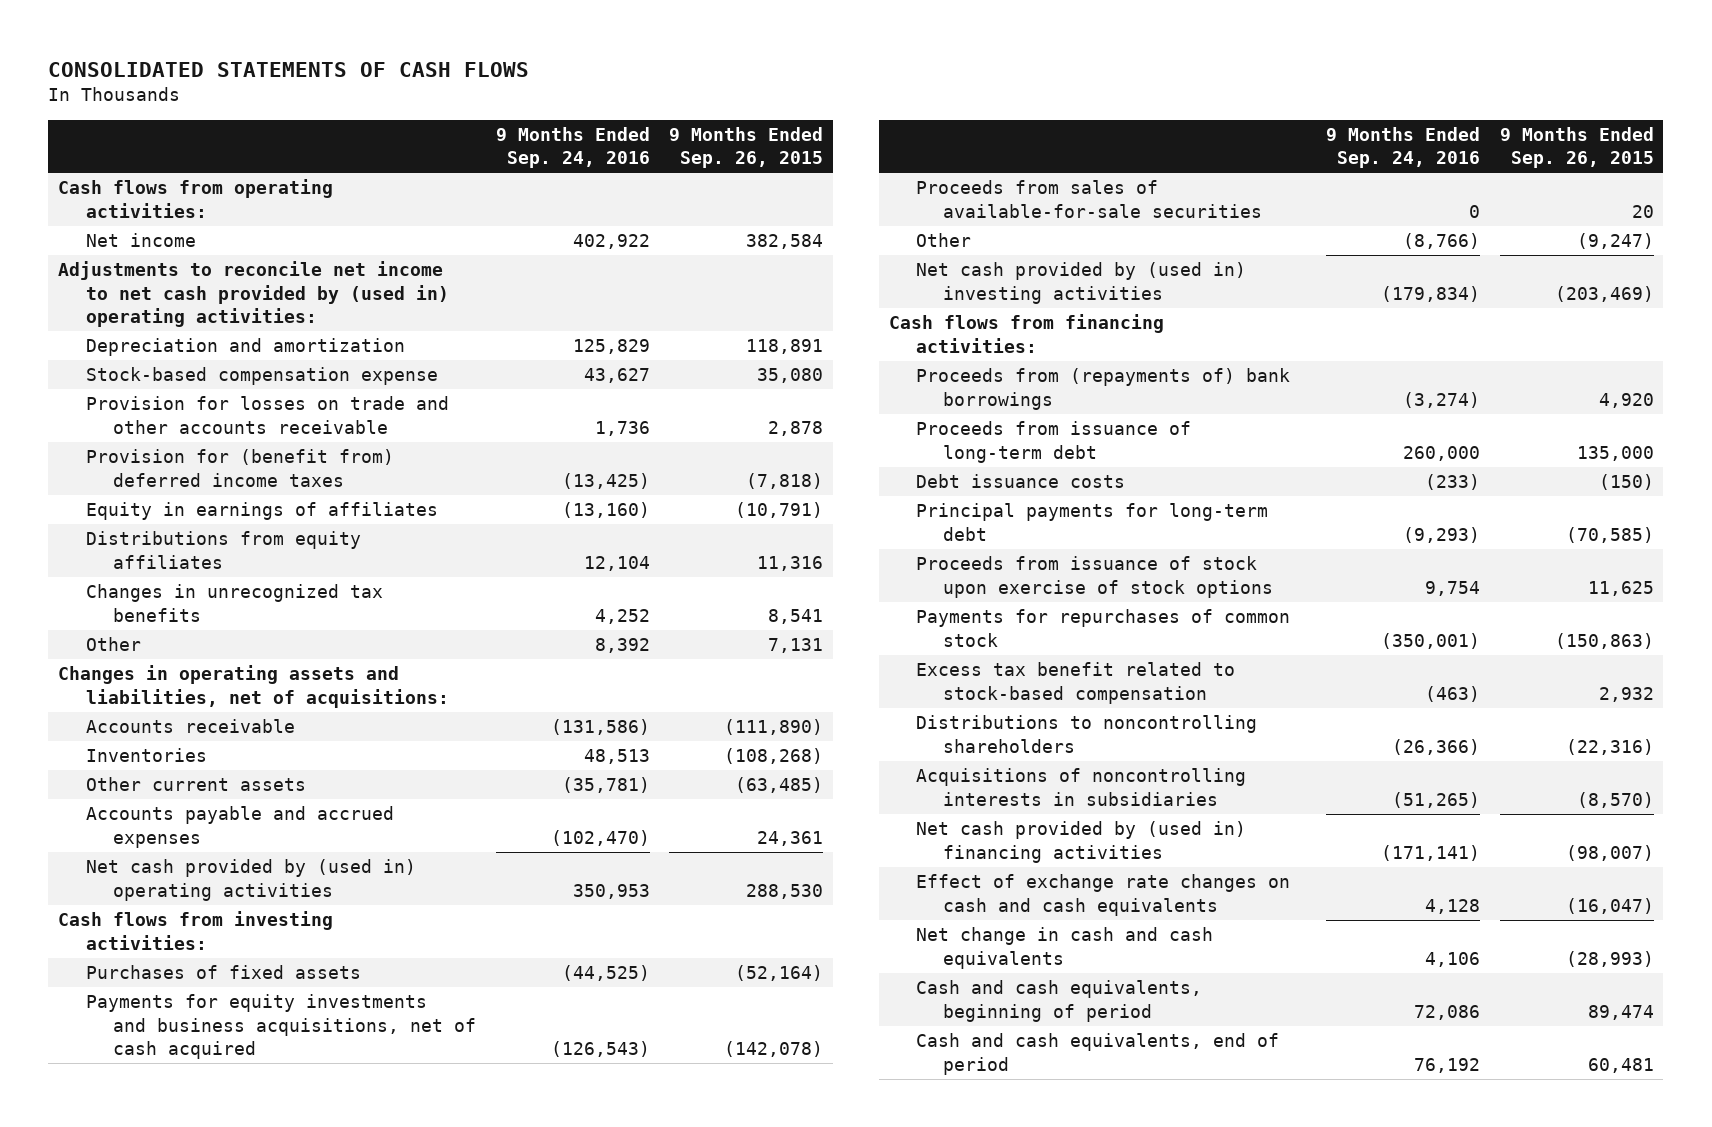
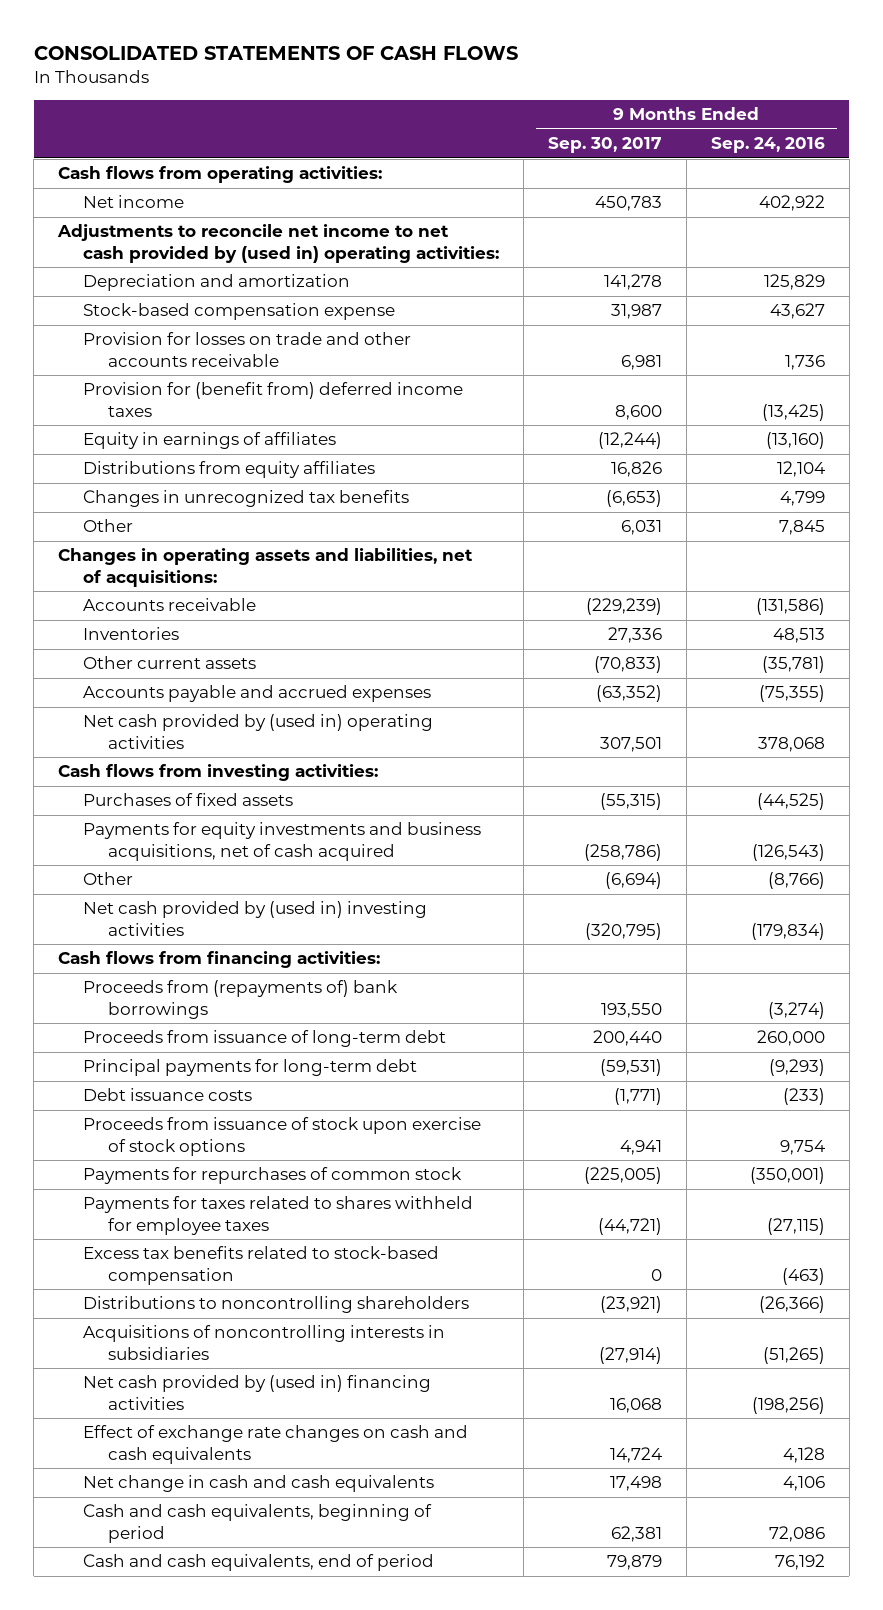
[669,126,824,169] 9 Months Ended Sep. 26, 2015 -> none
none -> [547,136,662,153] Sep. 30, 2017
[594,608,650,624] 4,252 -> [779,491,825,507] 4,799
[594,638,650,654] 8,392 -> [778,520,825,536] 7,845
[550,829,650,846] (102,470) -> [758,685,825,703] (75,355)
[572,883,650,899] 350,953 -> [757,736,825,752] 378,068
[915,180,1263,218] Proceeds from sales of available-for-sale securities -> none
[915,474,1125,489] Debt issuance costs -> [82,1088,252,1102] Debt issuance costs
none -> [82,1196,473,1235] Payments for taxes related to shares withheld for employee taxes
[915,662,1235,704] Excess tax benefit related to stock-based compensation -> [82,1246,439,1285] Excess tax benefits related to stock-based compensation
[1380,844,1480,861] (171,141) -> [751,1396,825,1414] (198,256)

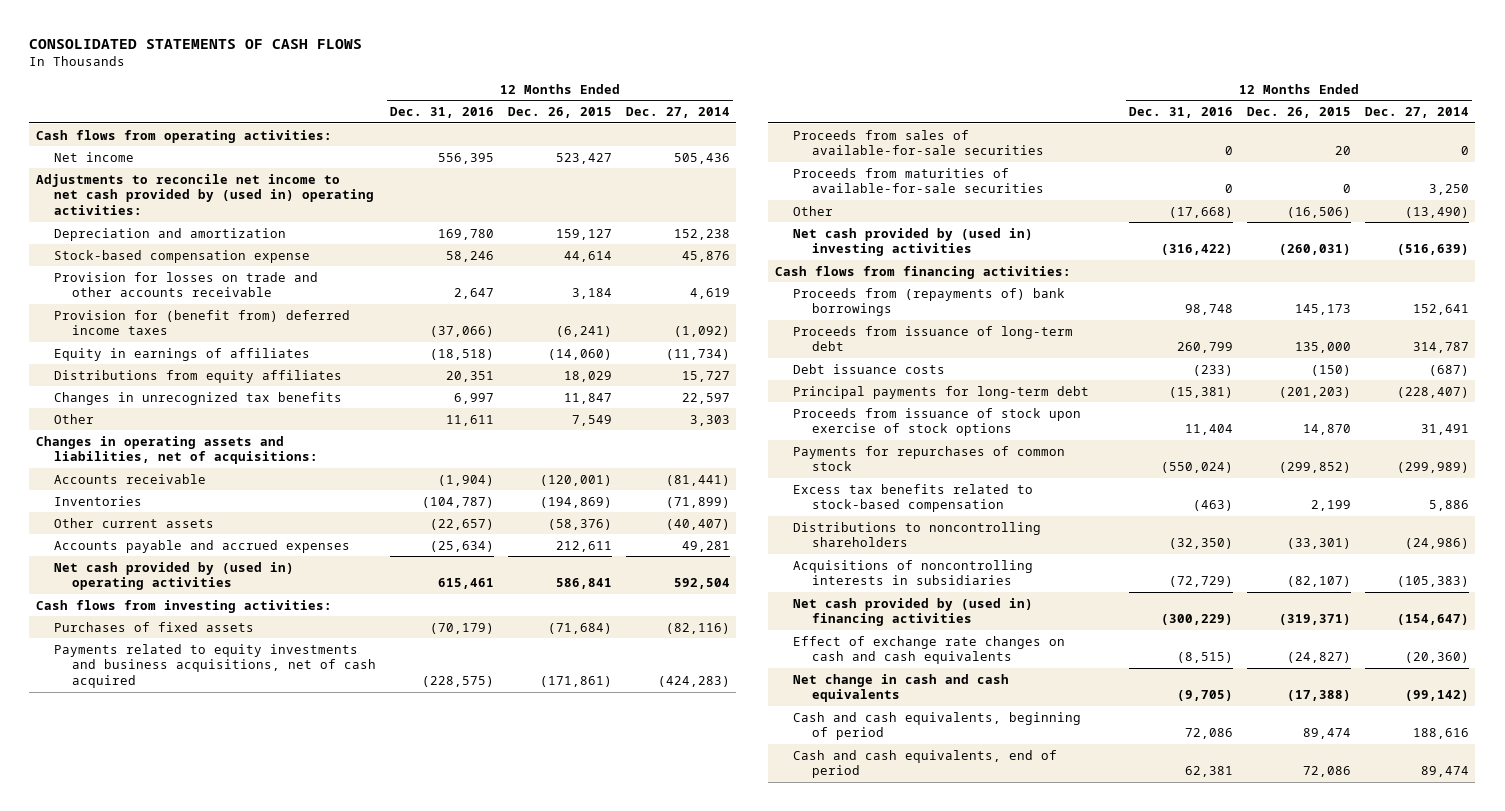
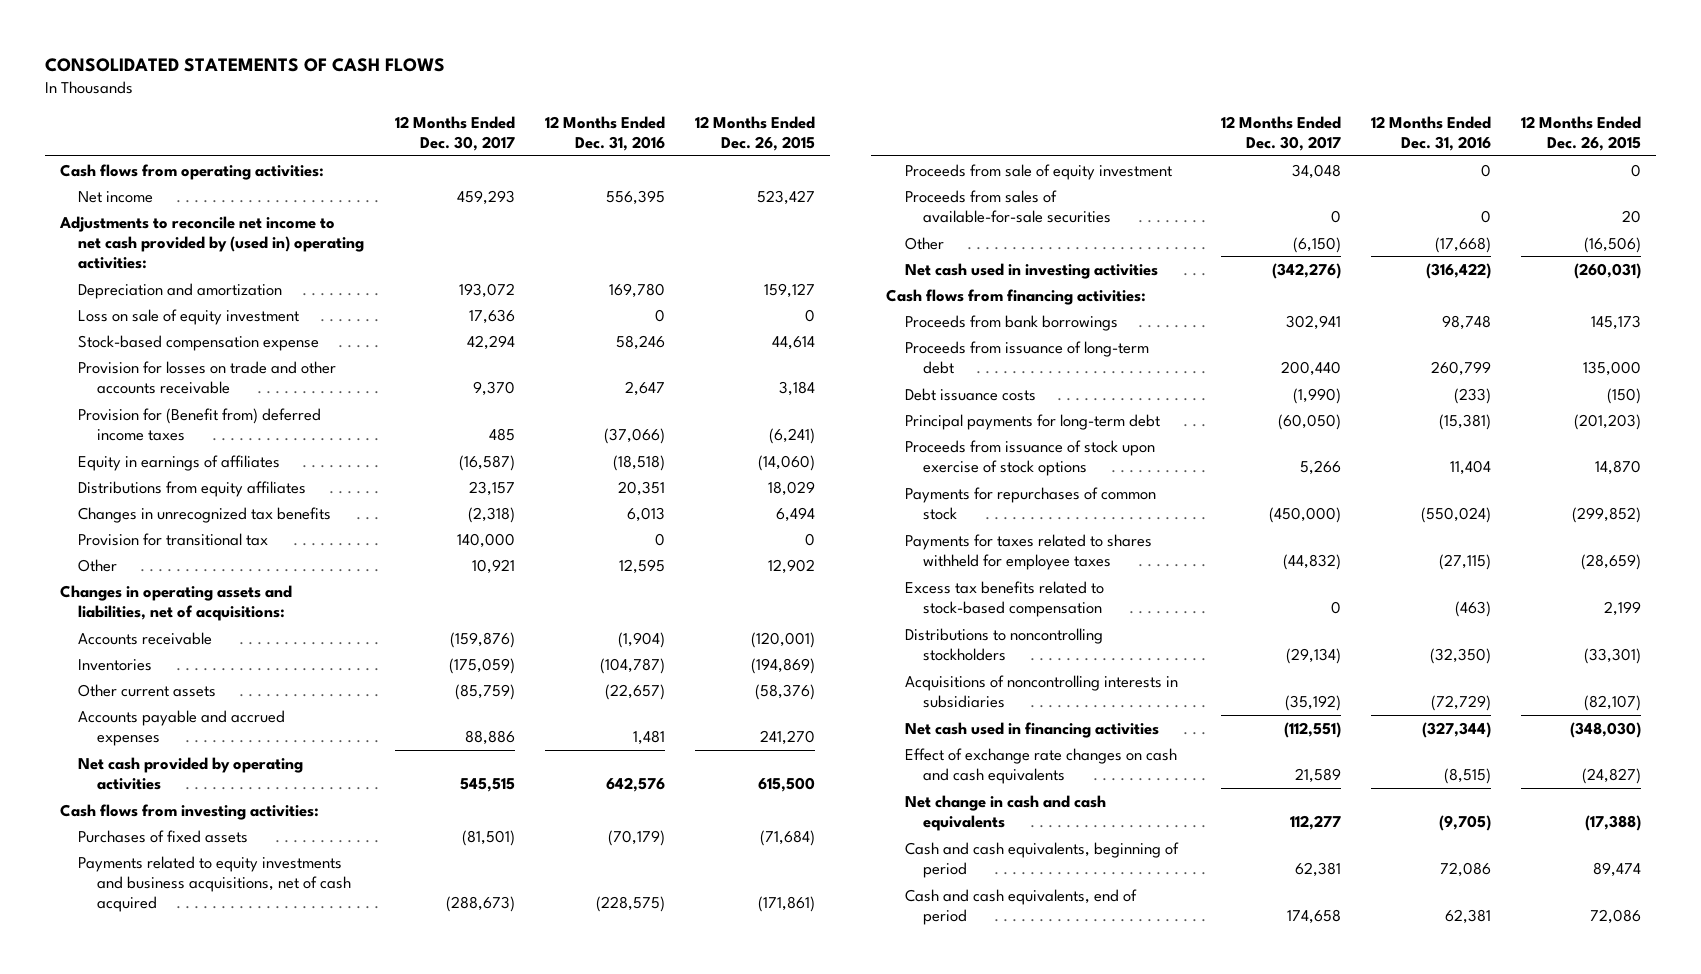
[625,107,730,119] Dec. 27, 2014 -> none
none -> [394,115,515,152] 12 Months Ended Dec. 30, 2017
none -> [78,308,300,325] Loss on sale of equity investment
[54,309,351,336] Provision for (benefit from) deferred income taxes -> [78,407,322,441] Provision for (Benefit from) deferred income taxes
[454,392,495,404] 6,997 -> [626,506,665,522] 6,013
[563,392,612,404] 11,847 -> [775,506,815,522] 6,494
none -> [78,532,269,546] Provision for transitional tax
[446,414,495,426] 11,611 -> [618,558,665,574] 12,595
[571,414,612,426] 7,549 -> [767,558,815,574] 12,902
[430,540,495,552] (25,634) -> [632,729,665,745] 1,481
[555,540,612,552] 212,611 -> [759,729,815,745] 241,270
[54,561,295,591] Net cash provided by (used in) operating activities -> [78,756,304,790] Net cash provided by operating activities
[438,578,495,590] 615,461 -> [605,776,665,792] 642,576
[555,578,612,590] 586,841 -> [757,776,815,792] 615,500
none -> [904,163,1172,180] Proceeds from sale of equity investment
[793,167,1044,194] Proceeds from maturities of available-for-sale securities -> none
[793,227,1034,257] Net cash provided by (used in) investing activities -> [904,262,1158,279] Net cash used in investing activities
[793,287,1066,317] Proceeds from (repayments of) bank borrowings -> [904,314,1118,331] Proceeds from bank borrowings
none -> [904,533,1152,570] Payments for taxes related to shares withheld for employee taxes
[793,521,1042,548] Distributions to noncontrolling shareholders -> [904,627,1103,661] Distributions to noncontrolling stockholders
[793,597,1034,627] Net cash provided by (used in) financing activities -> [904,721,1159,738] Net cash used in financing activities
[1161,614,1234,626] (300,229) -> [1422,721,1492,738] (327,344)
[1278,614,1351,626] (319,371) -> [1570,721,1642,738] (348,030)

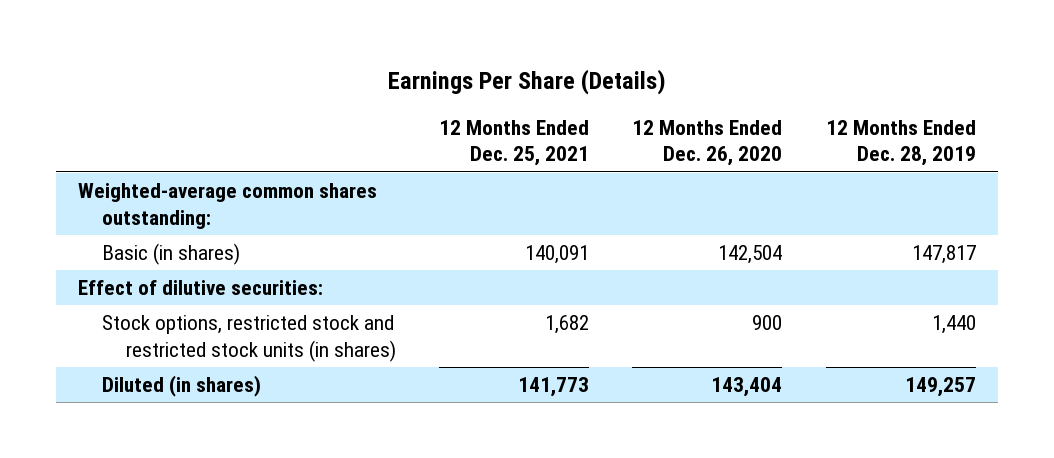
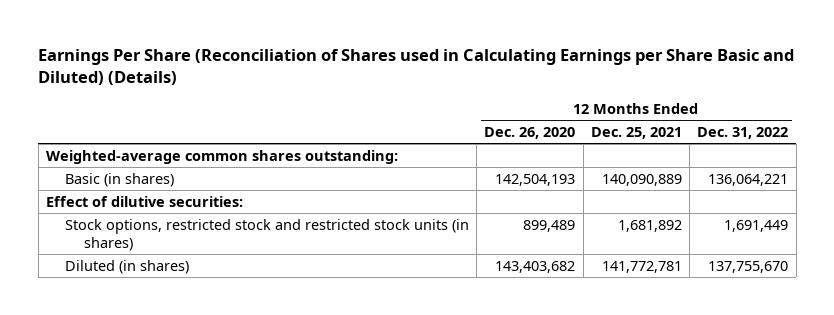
[387,68,666,95] Earnings Per Share (Details) -> [38,48,795,85] Earnings Per Share (Reconciliation of Shares used in Calculating Earnings per Share Basic and Diluted) (Details)
[825,119,976,167] 12 Months Ended Dec. 28, 2019 -> none
none -> [697,126,789,139] Dec. 31, 2022
[524,245,589,265] 140,091 -> [601,173,682,186] 140,090,889
[718,245,783,265] 142,504 -> [495,173,576,186] 142,504,193
[544,315,589,335] 1,682 -> [617,219,682,232] 1,681,892
[752,315,783,331] 900 -> [523,219,576,232] 899,489
[517,377,589,398] 141,773 -> [601,260,682,273] 141,772,781
[711,377,783,398] 143,404 -> [495,260,576,273] 143,403,682

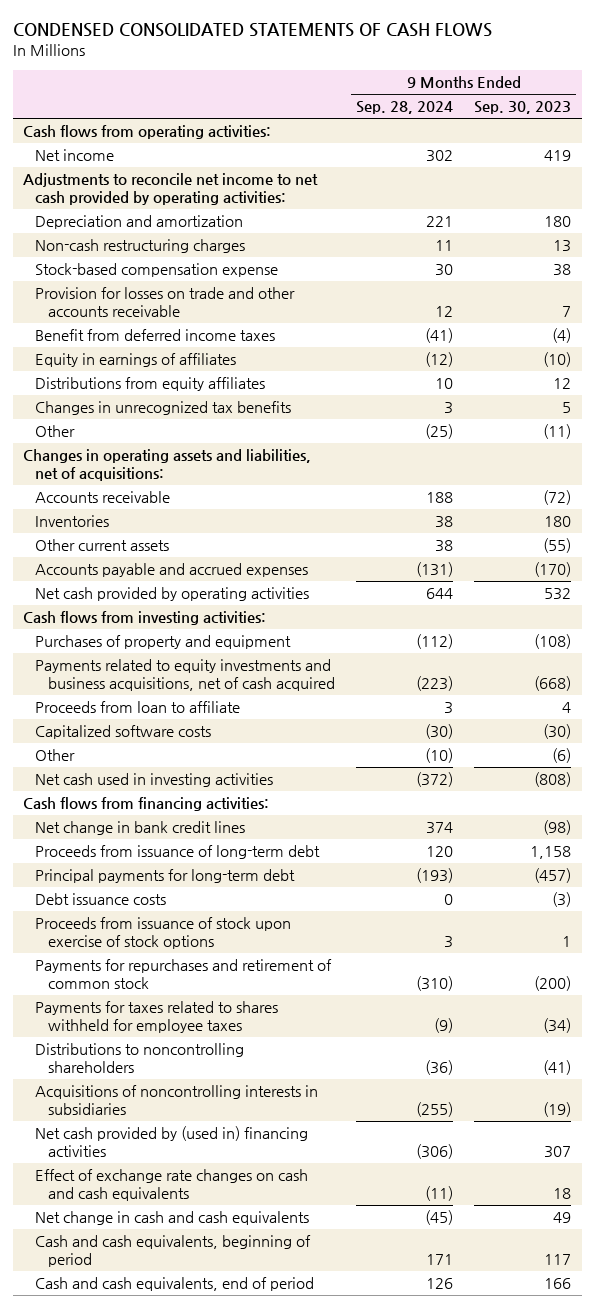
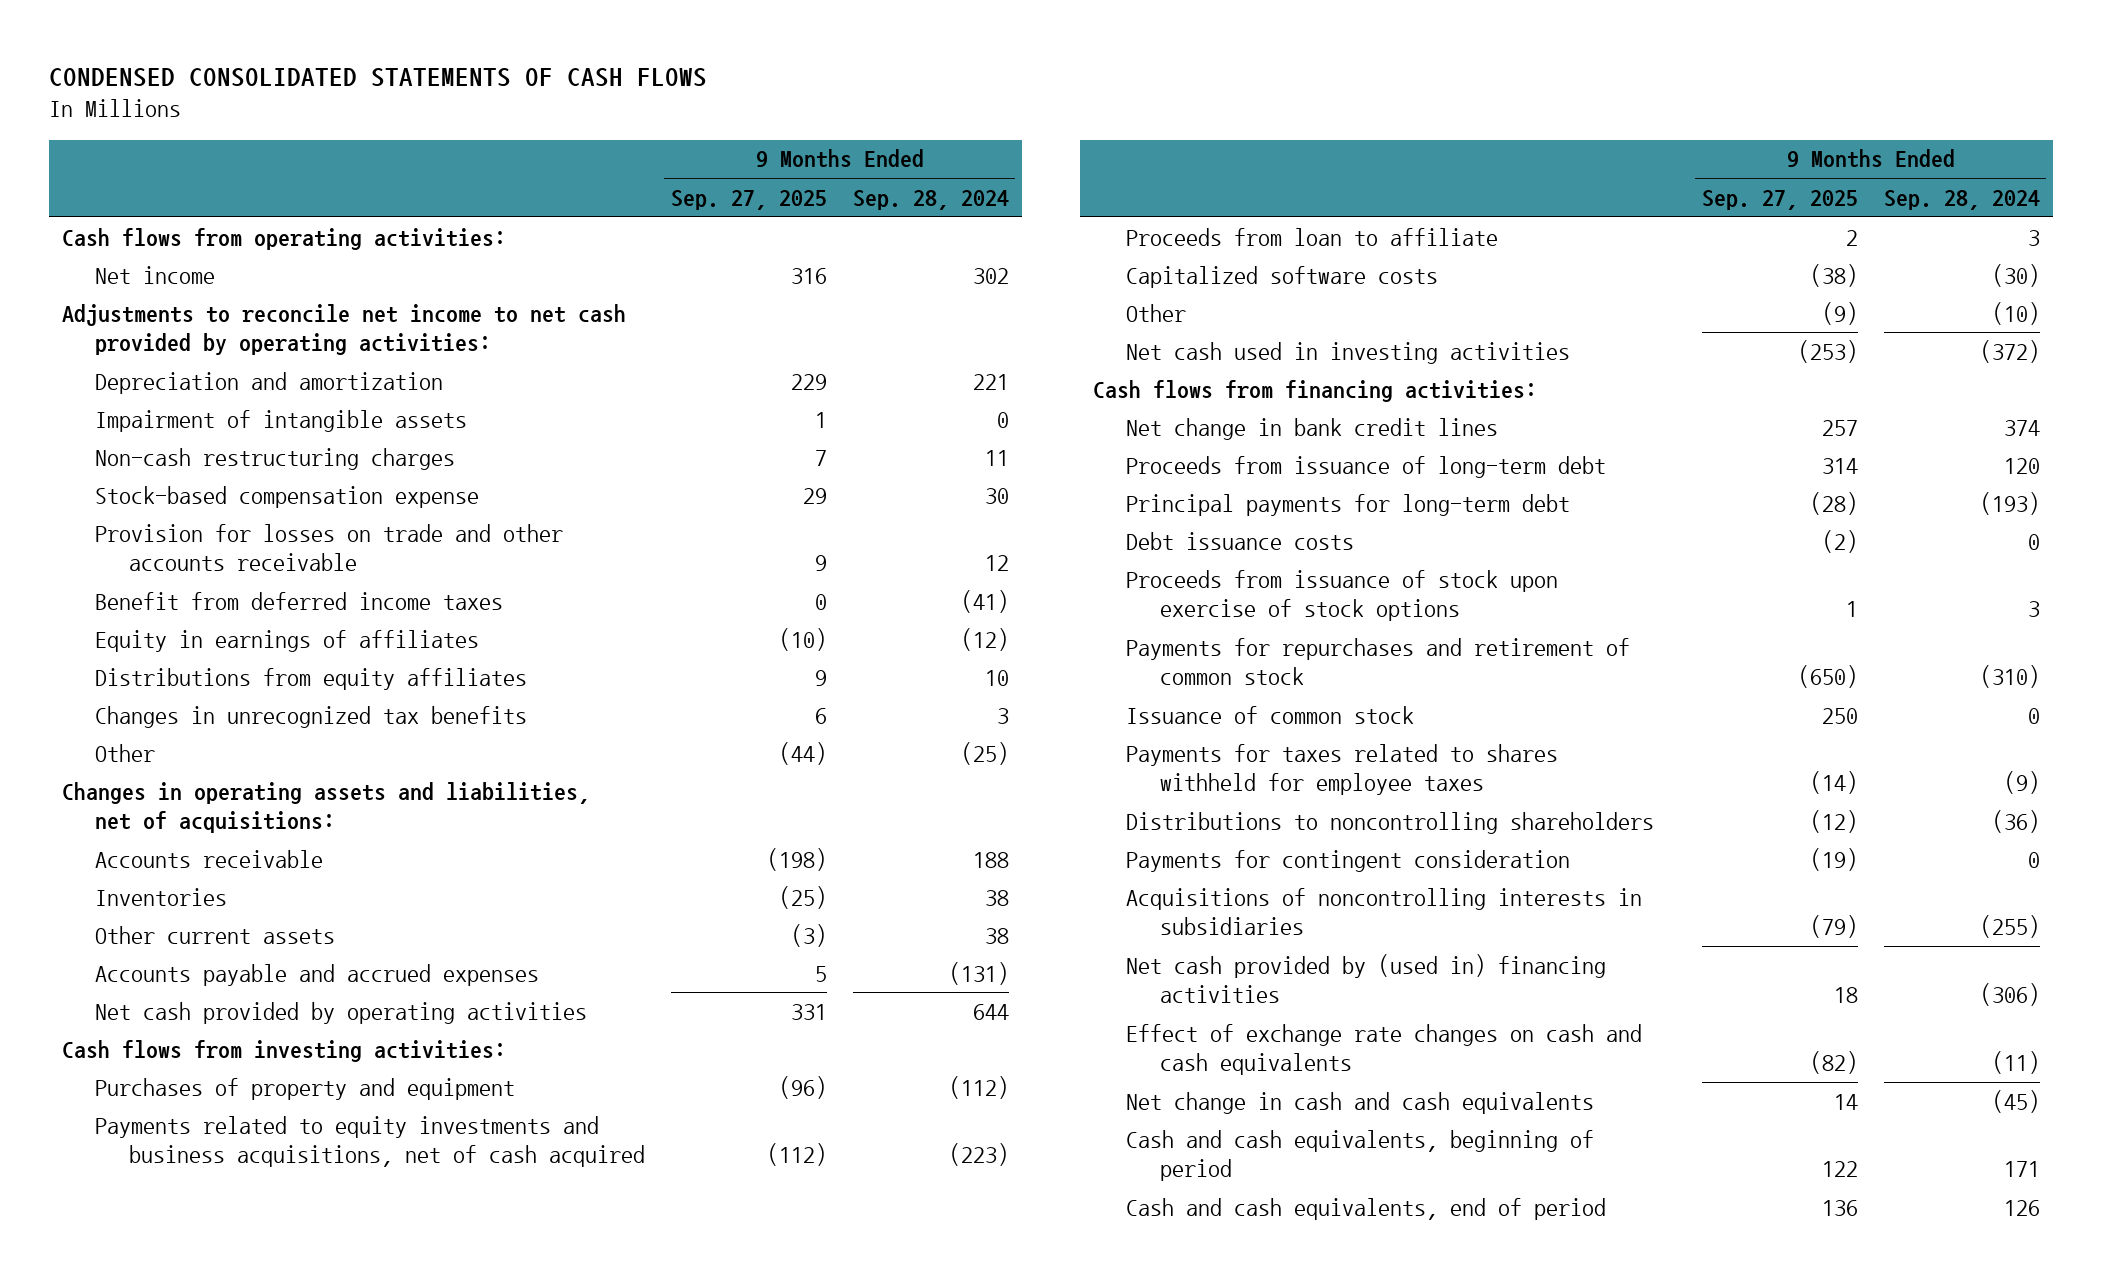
[474,101,572,115] Sep. 30, 2023 -> none
none -> [670,189,827,210] Sep. 27, 2025
none -> [95,409,468,432] Impairment of intangible assets
none -> [1126,705,1415,724] Issuance of common stock
none -> [1126,849,1571,872] Payments for contingent consideration

